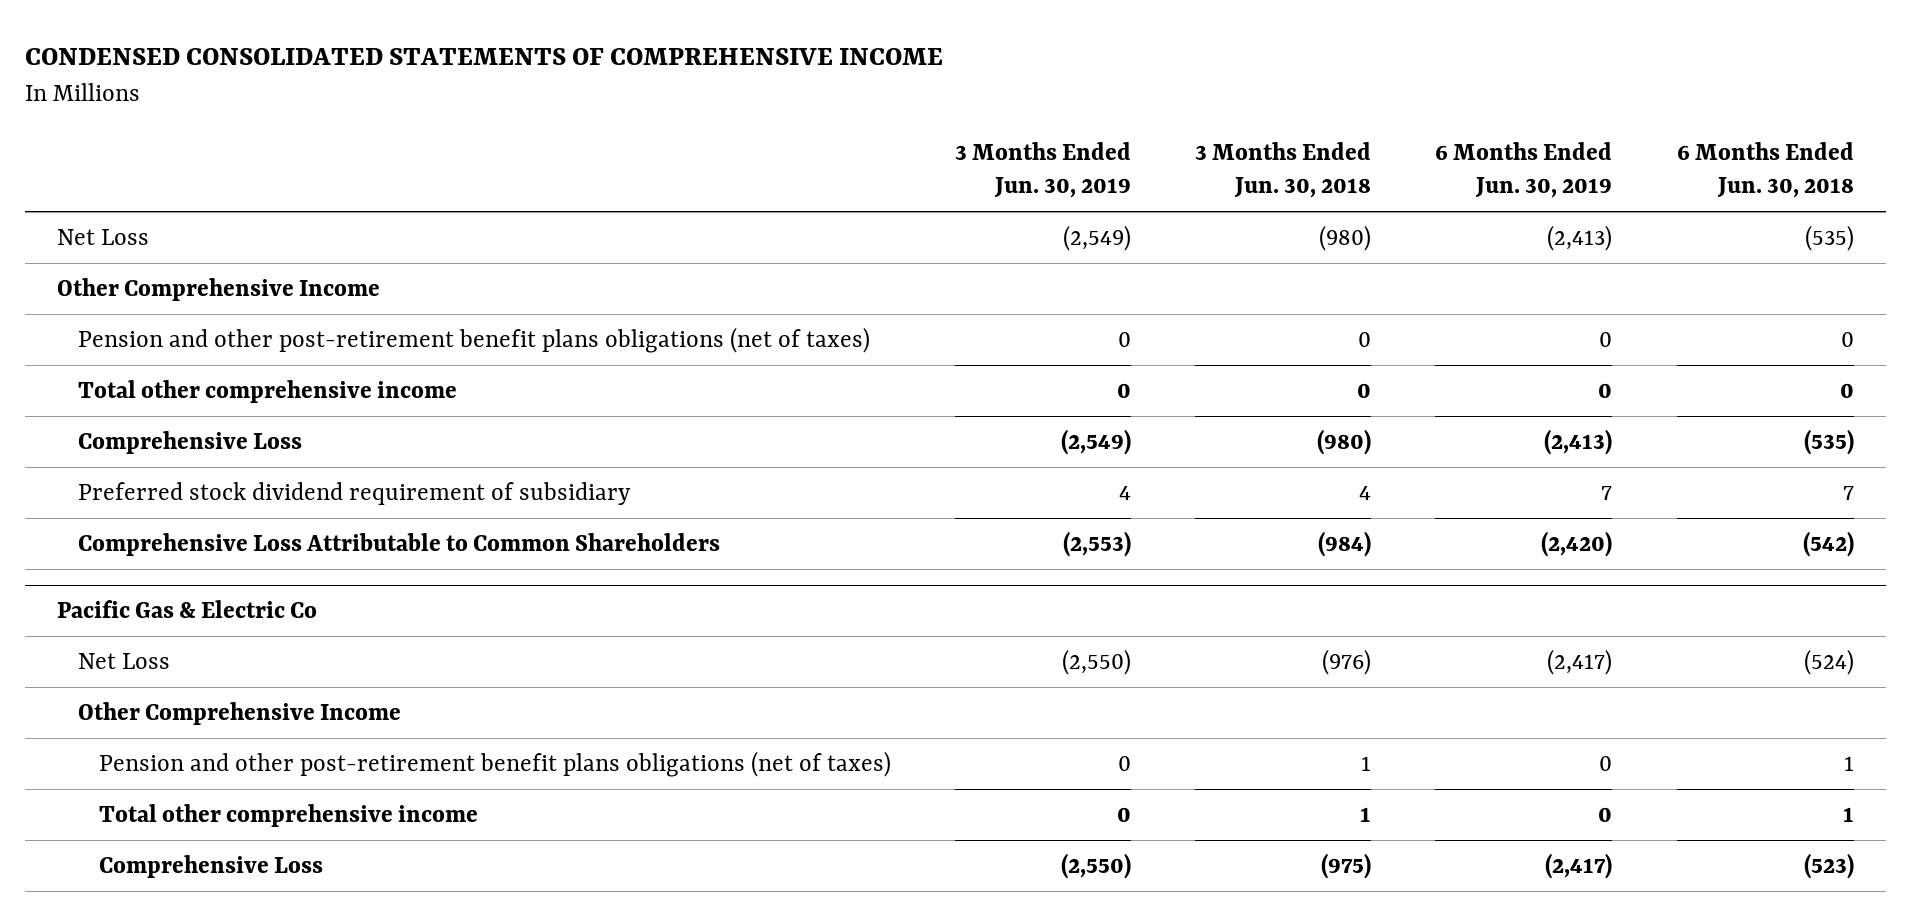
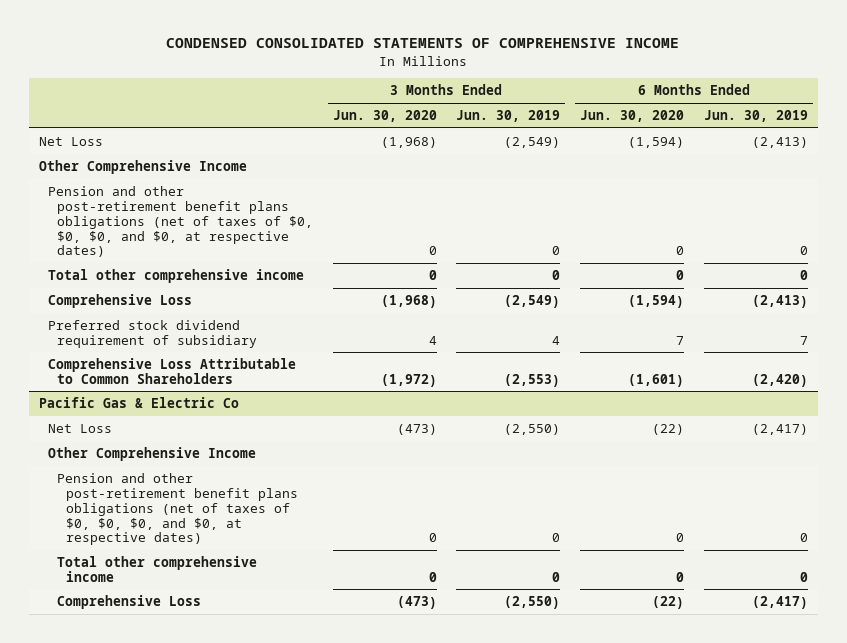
[1195,142,1372,199] 3 Months Ended Jun. 30, 2018 -> none
[1676,142,1854,199] 6 Months Ended Jun. 30, 2018 -> none
none -> [332,109,437,122] Jun. 30, 2020
none -> [580,109,685,122] Jun. 30, 2020
[77,326,870,353] Pension and other post-retirement benefit plans obligations (net of taxes) -> [47,185,313,258] Pension and other post-retirement benefit plans obligations (net of taxes of $0, $0, $0, and $0, at respective dates)
[98,750,891,777] Pension and other post-retirement benefit plans obligations (net of taxes) -> [56,472,298,546] Pension and other post-retirement benefit plans obligations (net of taxes of $0, $0, $0, and $0, at respective dates)

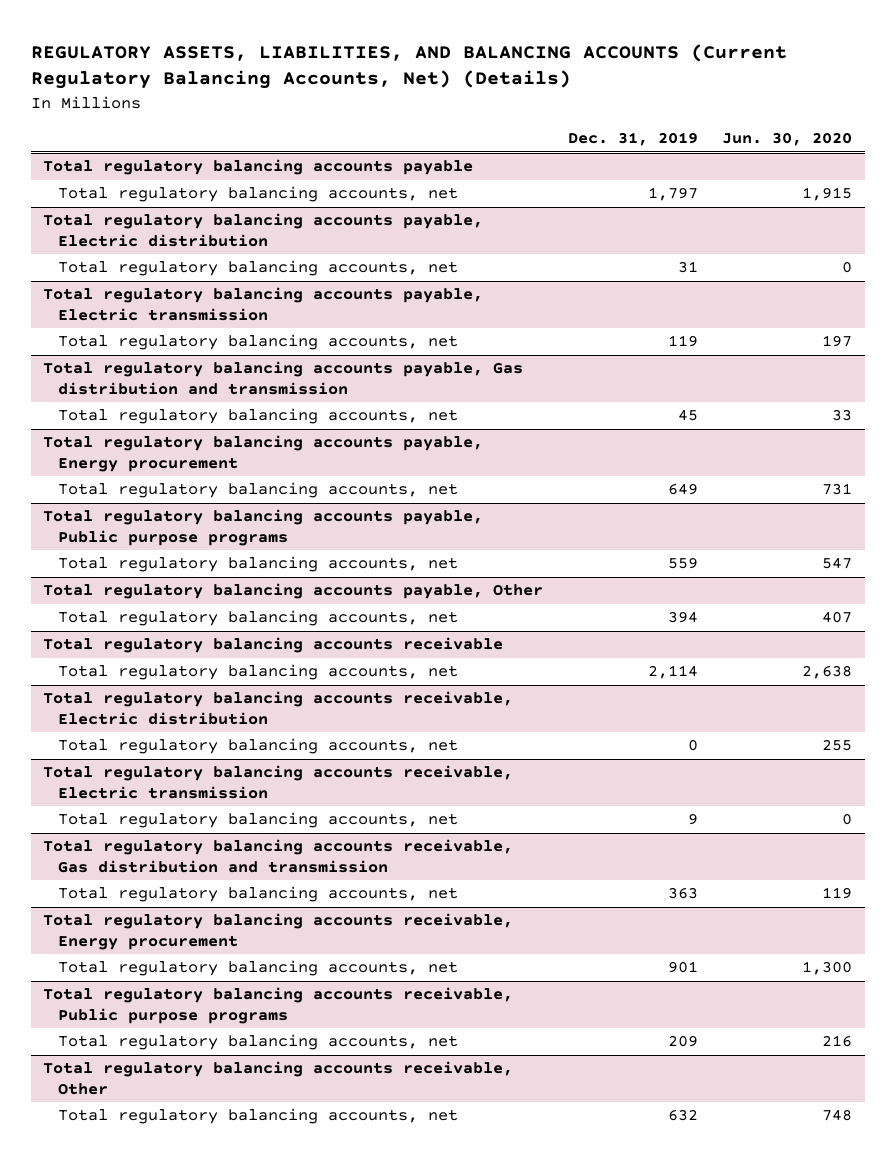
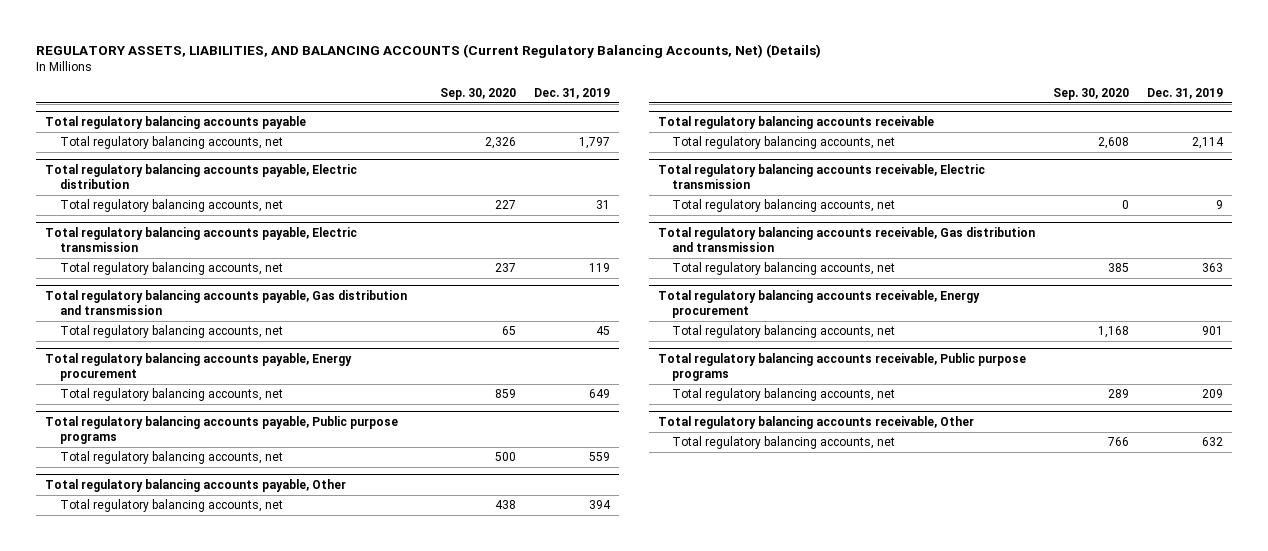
[722,132,853,147] Jun. 30, 2020 -> none
none -> [440,87,517,100] Sep. 30, 2020
[43,691,514,725] Total regulatory balancing accounts receivable, Electric distribution -> none
[57,738,458,755] Total regulatory balancing accounts, net -> none

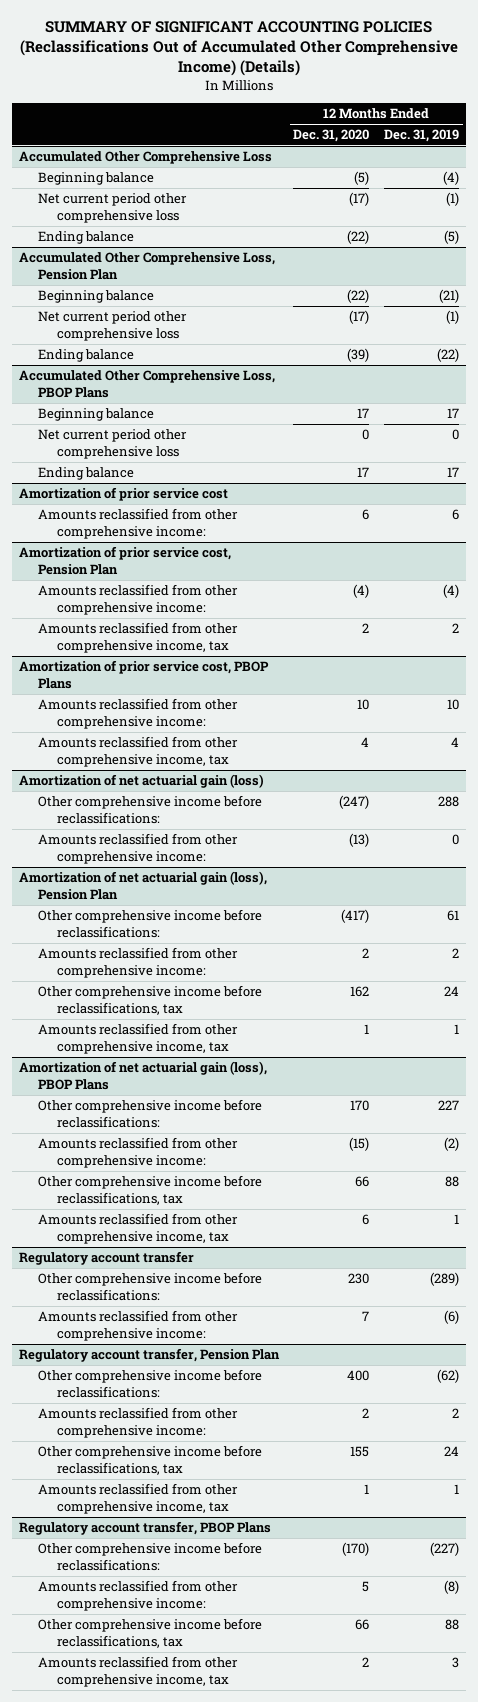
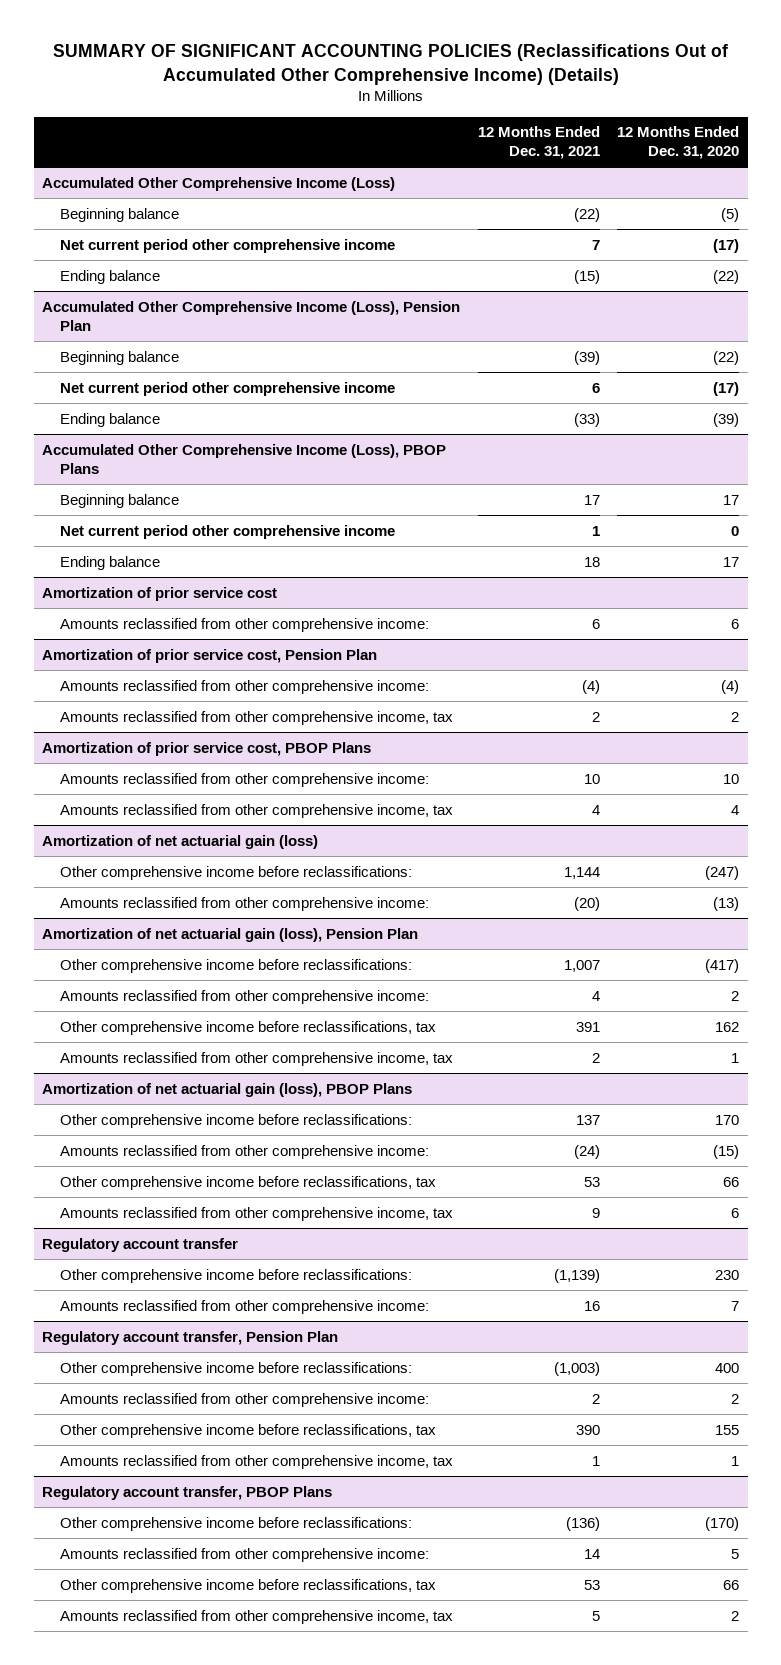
[384,129,460,143] Dec. 31, 2019 -> none
none -> [477,126,600,160] 12 Months Ended Dec. 31, 2021
[18,151,272,165] Accumulated Other Comprehensive Loss -> [42,176,396,191] Accumulated Other Comprehensive Income (Loss)
[37,193,187,223] Net current period other comprehensive loss -> [59,238,395,253] Net current period other comprehensive income
[18,252,275,280] Accumulated Other Comprehensive Loss, Pension Plan -> [42,300,461,331] Accumulated Other Comprehensive Income (Loss), Pension Plan
[37,311,187,341] Net current period other comprehensive loss -> [59,381,395,396] Net current period other comprehensive income
[18,370,275,398] Accumulated Other Comprehensive Loss, PBOP Plans -> [42,443,447,474] Accumulated Other Comprehensive Income (Loss), PBOP Plans
[37,429,187,459] Net current period other comprehensive loss -> [59,524,395,539] Net current period other comprehensive income

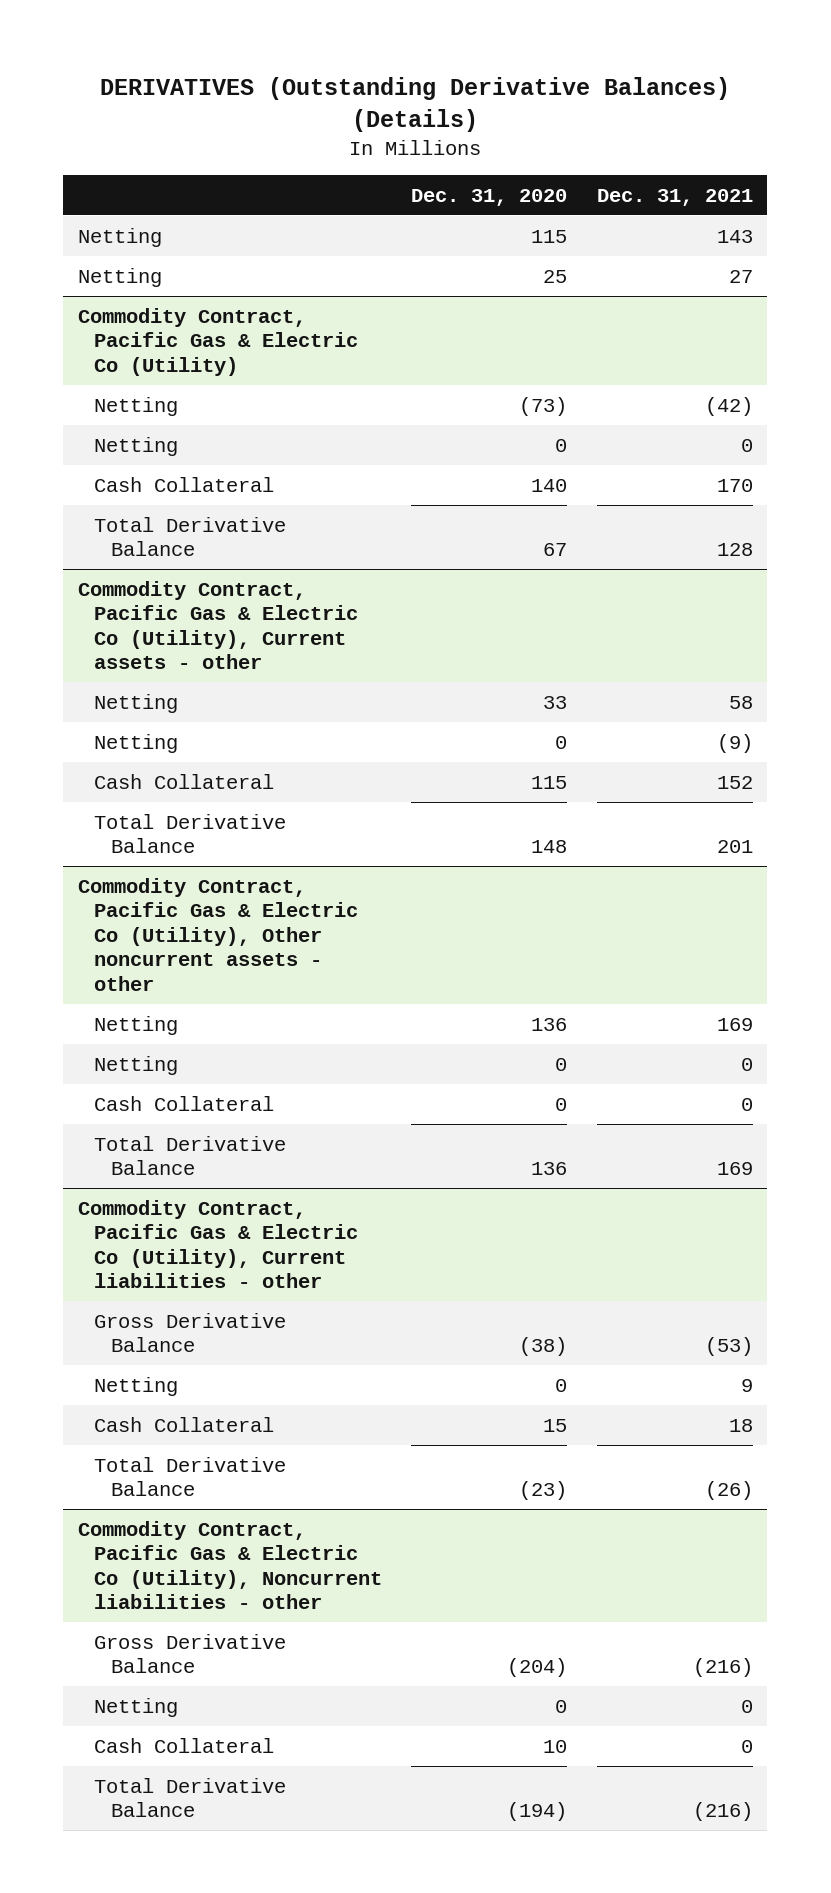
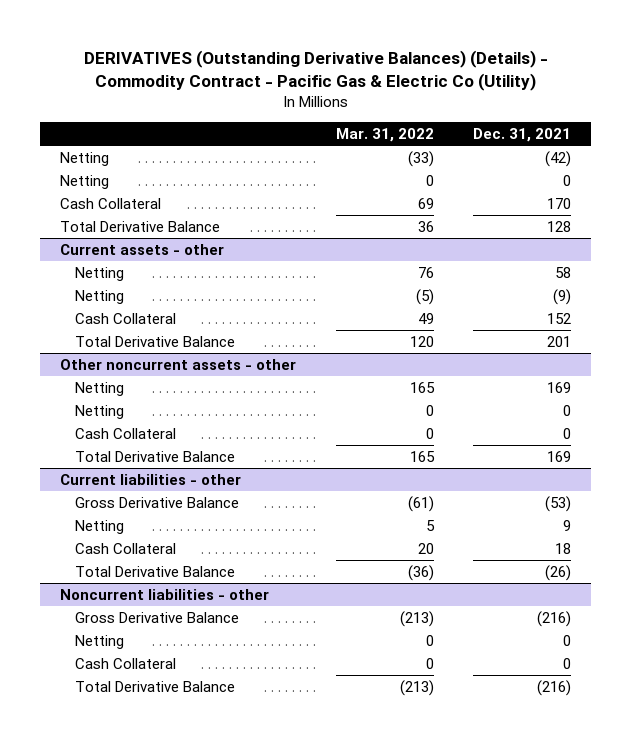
[100,77,731,132] DERIVATIVES (Outstanding Derivative Balances) (Details) -> [83,49,548,91] DERIVATIVES (Outstanding Derivative Balances) (Details) - Commodity Contract - Pacific Gas & Electric Co (Utility)
[411,188,568,206] Dec. 31, 2020 -> none
none -> [335,127,434,142] Mar. 31, 2022
[78,227,163,247] Netting -> none
[78,267,163,287] Netting -> none
[78,307,359,376] Commodity Contract, Pacific Gas & Electric Co (Utility) -> none
[78,580,359,670] Commodity Contract, Pacific Gas & Electric Co (Utility), Current assets - other -> none
none -> [60,243,225,255] Current assets - other
[78,877,359,991] Commodity Contract, Pacific Gas & Electric Co (Utility), Other noncurrent assets - other -> none
none -> [60,358,297,370] Other noncurrent assets - other
[78,1199,359,1289] Commodity Contract, Pacific Gas & Electric Co (Utility), Current liabilities - other -> none
none -> [60,473,242,485] Current liabilities - other
[78,1520,383,1610] Commodity Contract, Pacific Gas & Electric Co (Utility), Noncurrent liabilities - other -> none
none -> [60,588,270,600] Noncurrent liabilities - other

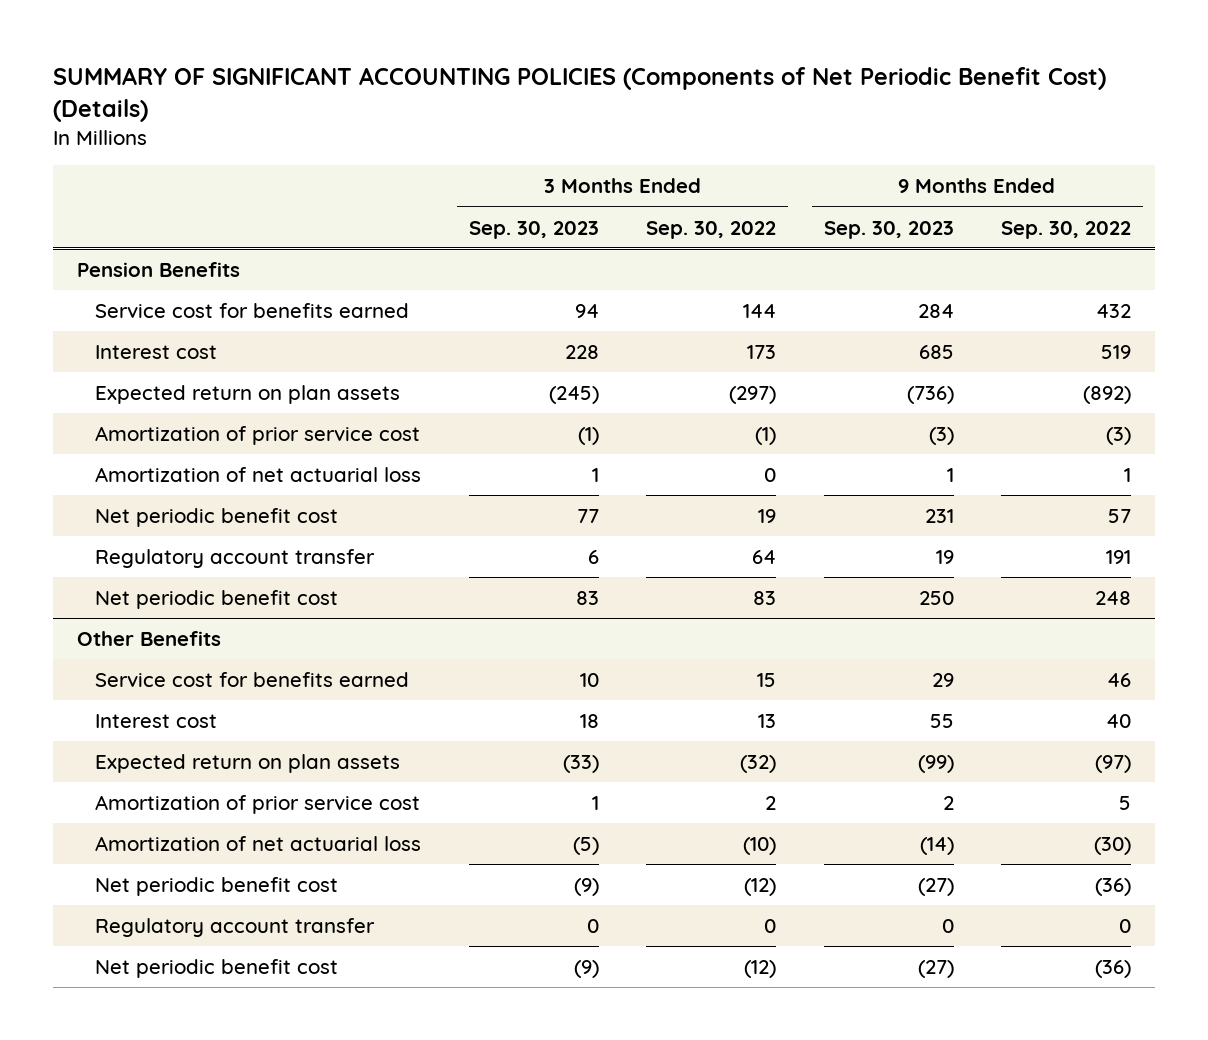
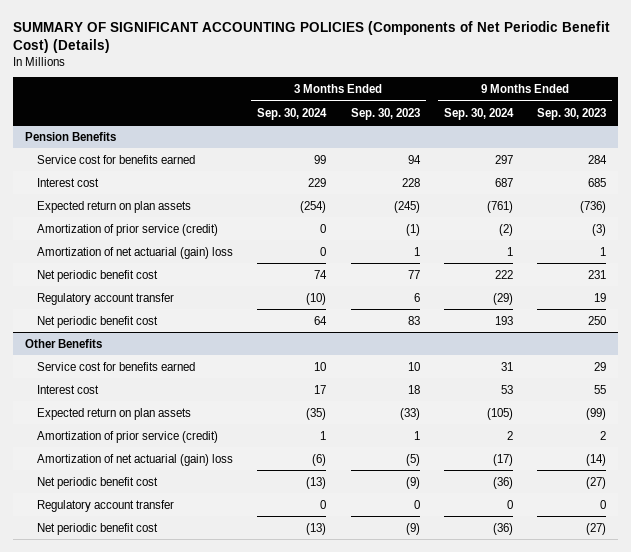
[646,220,777,239] Sep. 30, 2022 -> none
[1001,220,1132,239] Sep. 30, 2022 -> none
none -> [257,107,328,120] Sep. 30, 2024
none -> [443,107,514,120] Sep. 30, 2024
[95,425,421,445] Amortization of prior service cost -> [37,223,219,236] Amortization of prior service (credit)
[95,466,422,482] Amortization of net actuarial loss -> [37,246,234,259] Amortization of net actuarial (gain) loss
[95,794,421,814] Amortization of prior service cost -> [37,430,219,443] Amortization of prior service (credit)
[95,835,422,851] Amortization of net actuarial loss -> [37,453,234,466] Amortization of net actuarial (gain) loss

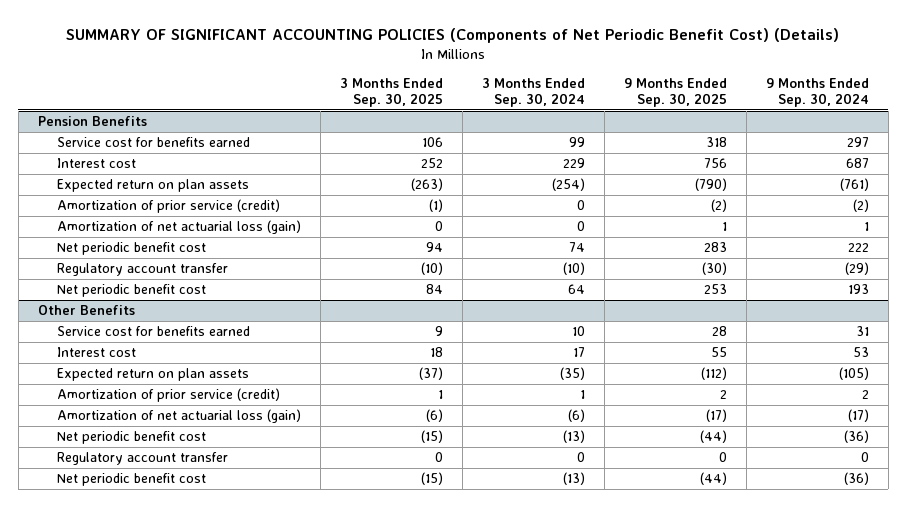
[350,107,420,120] Sep. 30, 2023 -> none
[536,107,606,120] Sep. 30, 2023 -> none
none -> [340,77,444,108] 3 Months Ended Sep. 30, 2025
none -> [624,77,728,108] 9 Months Ended Sep. 30, 2025
[37,246,234,259] Amortization of net actuarial (gain) loss -> [57,220,302,235] Amortization of net actuarial loss (gain)
[37,453,234,466] Amortization of net actuarial (gain) loss -> [57,409,302,424] Amortization of net actuarial loss (gain)

